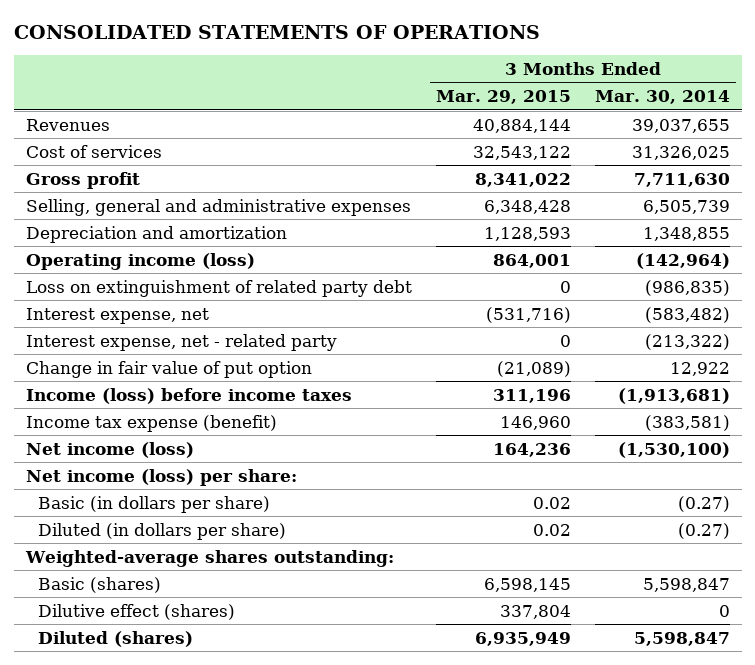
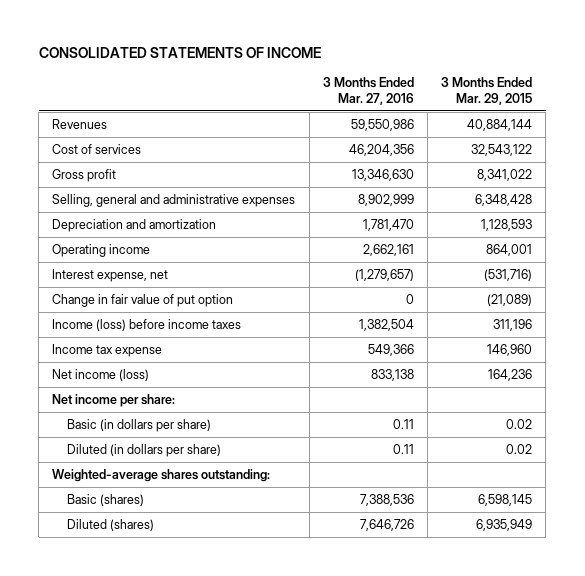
[13,25,540,40] CONSOLIDATED STATEMENTS OF OPERATIONS -> [38,46,321,58] CONSOLIDATED STATEMENTS OF INCOME
[594,89,730,104] Mar. 30, 2014 -> none
none -> [322,76,414,105] 3 Months Ended Mar. 27, 2016
[25,279,412,297] Loss on extinguishment of related party debt -> none
[25,252,255,270] Operating income (loss) -> [52,243,151,257] Operating income
[25,333,337,351] Interest expense, net - related party -> none
[25,414,277,432] Income tax expense (benefit) -> [52,343,163,357] Income tax expense
[25,468,297,486] Net income (loss) per share: -> [52,393,176,407] Net income per share:
[37,603,235,620] Dilutive effect (shares) -> none

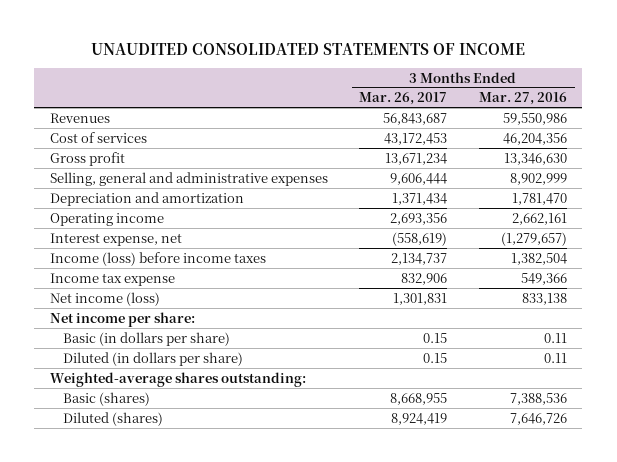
[38,46,321,58] CONSOLIDATED STATEMENTS OF INCOME -> [91,42,526,55] UNAUDITED CONSOLIDATED STATEMENTS OF INCOME
[441,76,533,105] 3 Months Ended Mar. 29, 2015 -> none
none -> [359,92,448,106] Mar. 26, 2017
[52,293,234,307] Change in fair value of put option -> none

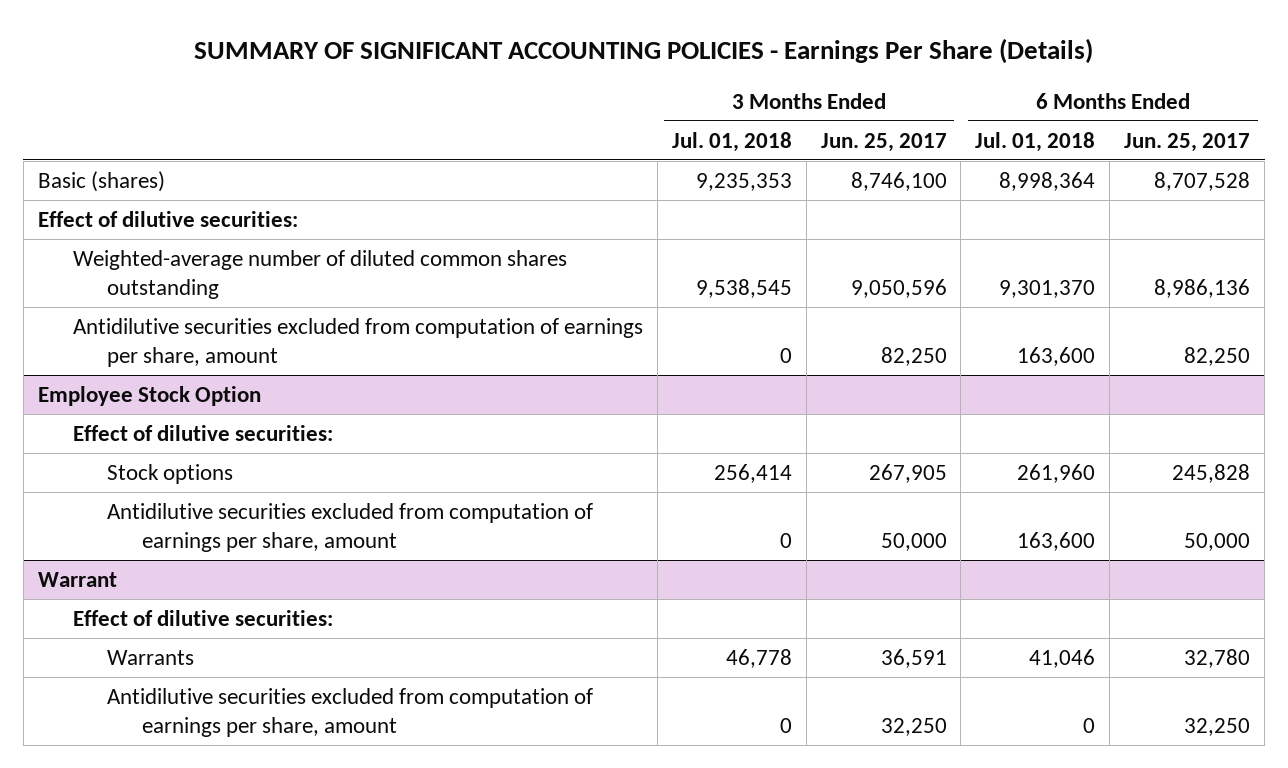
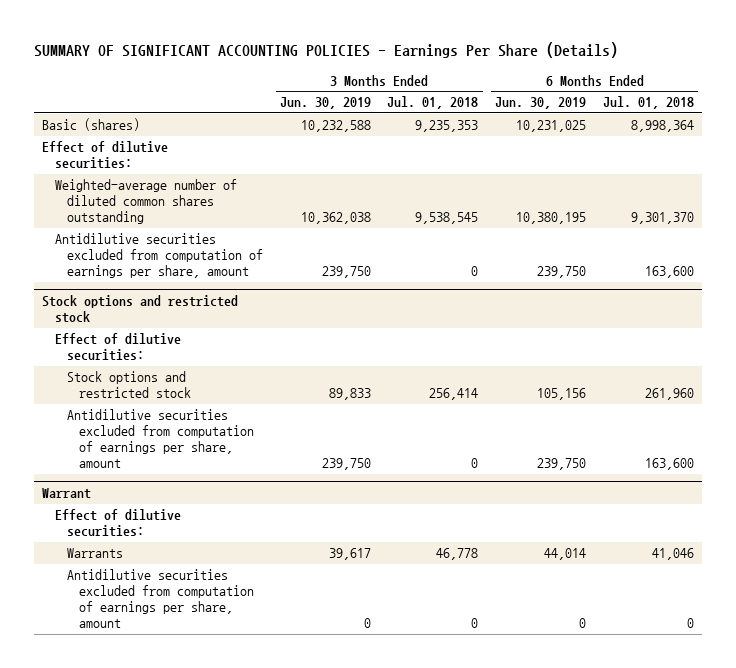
[820,132,947,152] Jun. 25, 2017 -> none
[1124,132,1251,152] Jun. 25, 2017 -> none
none -> [279,97,371,110] Jun. 30, 2019
none -> [495,97,587,110] Jun. 30, 2019
[37,385,261,406] Employee Stock Option -> none
none -> [42,295,239,324] Stock options and restricted stock
[107,463,234,484] Stock options -> [66,371,192,399] Stock options and restricted stock

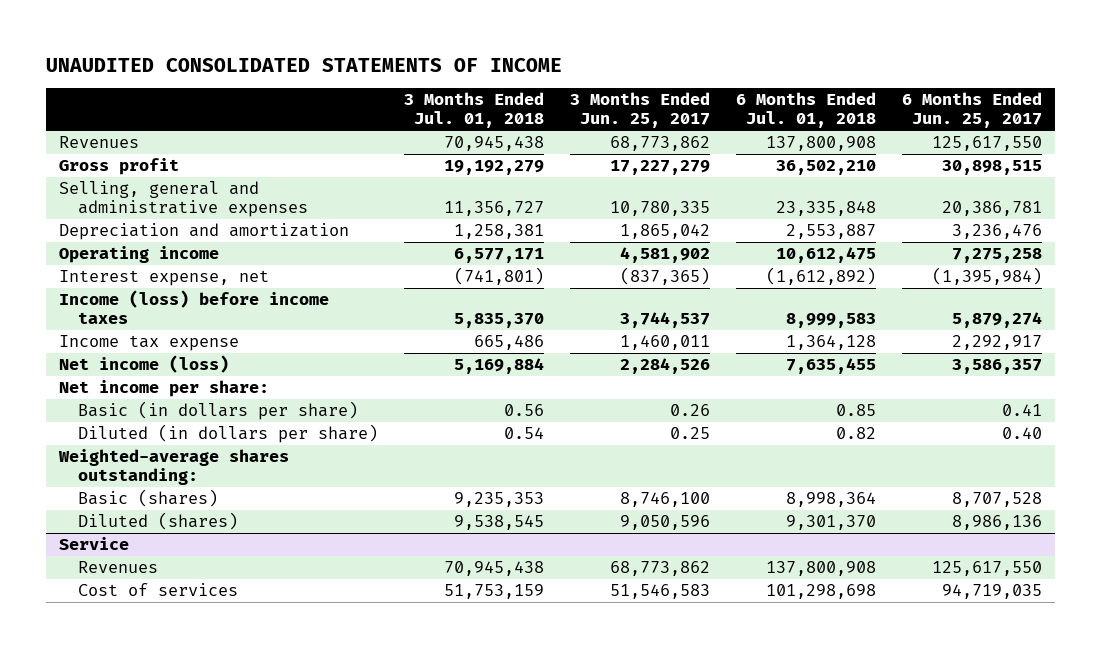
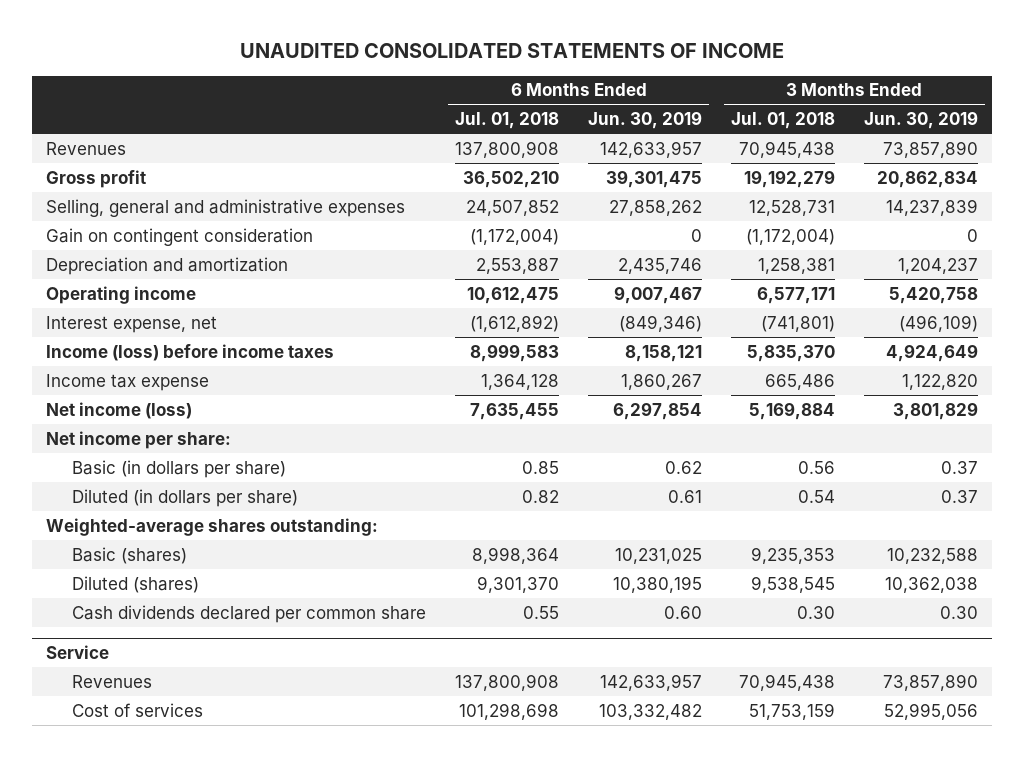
[569,92,710,129] 3 Months Ended Jun. 25, 2017 -> none
[902,92,1043,129] 6 Months Ended Jun. 25, 2017 -> none
none -> [588,110,703,129] Jun. 30, 2019
none -> [863,110,978,129] Jun. 30, 2019
[443,201,544,217] 11,356,727 -> [748,199,835,216] 12,528,731
[776,201,877,217] 23,335,848 -> [466,199,560,216] 24,507,852
none -> [46,227,314,246] Gain on contingent consideration
none -> [72,604,427,623] Cash dividends declared per common share

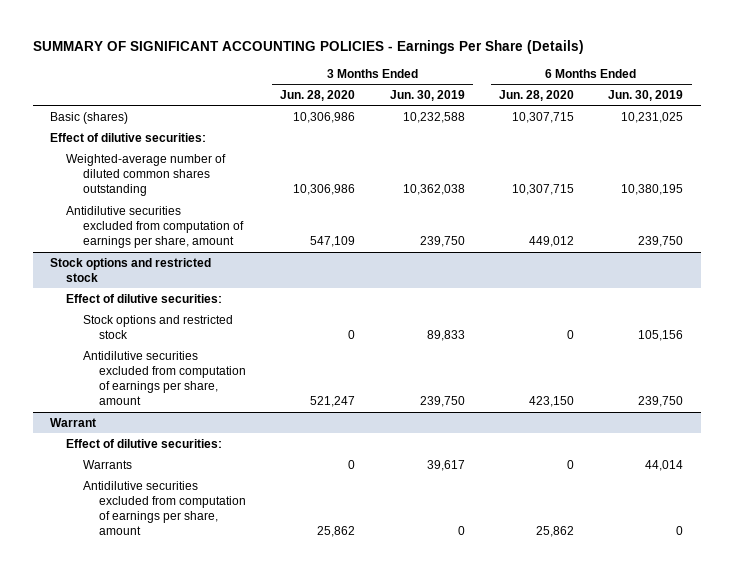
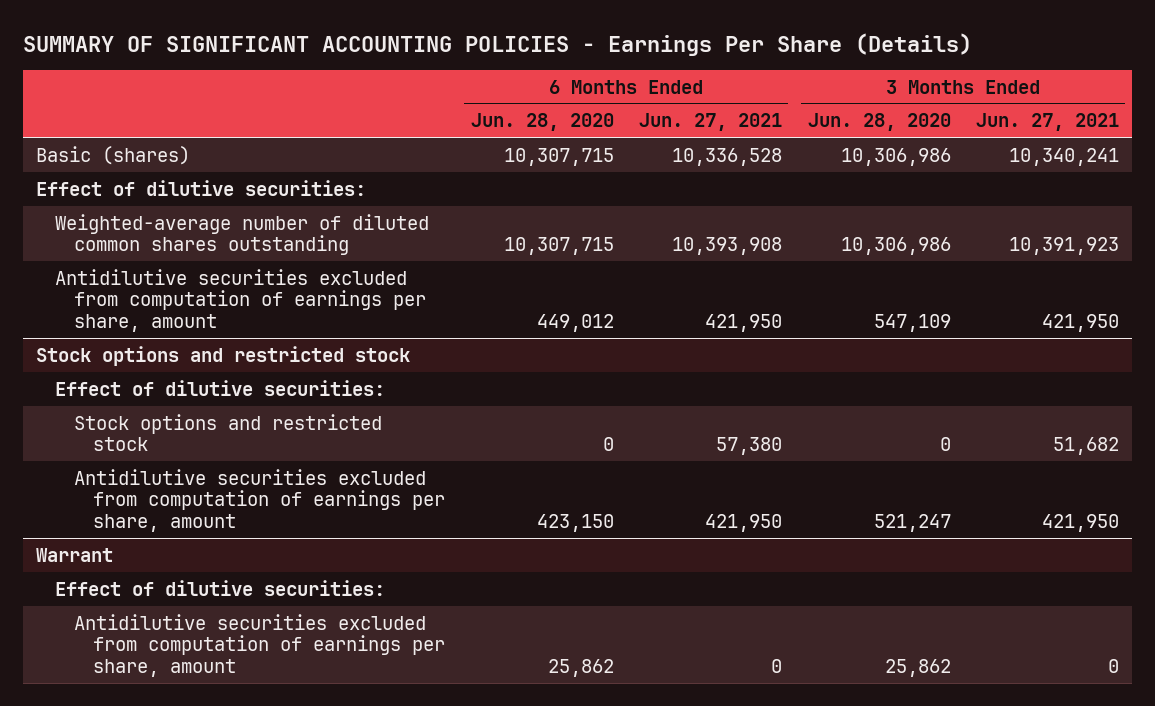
[389,89,465,101] Jun. 30, 2019 -> none
[608,89,684,101] Jun. 30, 2019 -> none
none -> [639,113,783,132] Jun. 27, 2021
none -> [975,113,1119,132] Jun. 27, 2021
[82,459,132,469] Warrants -> none

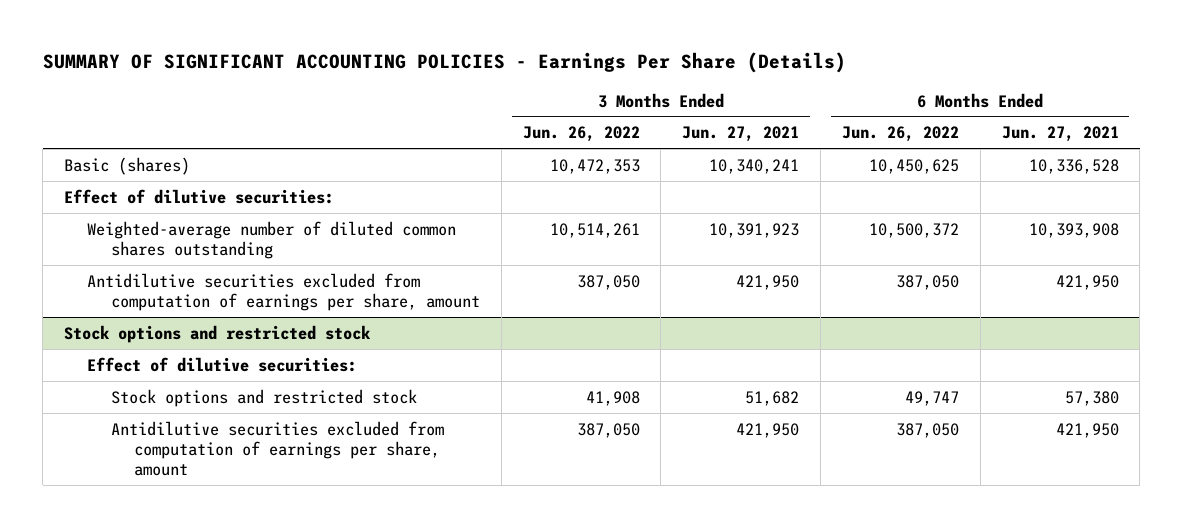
[470,113,614,132] Jun. 28, 2020 -> none
[807,113,951,132] Jun. 28, 2020 -> none
none -> [522,126,640,143] Jun. 26, 2022
none -> [841,126,959,143] Jun. 26, 2022
[35,547,113,562] Warrant -> none
[54,579,385,596] Effect of dilutive securities: -> none
[74,613,446,677] Antidilutive securities excluded from computation of earnings per share, amount -> none

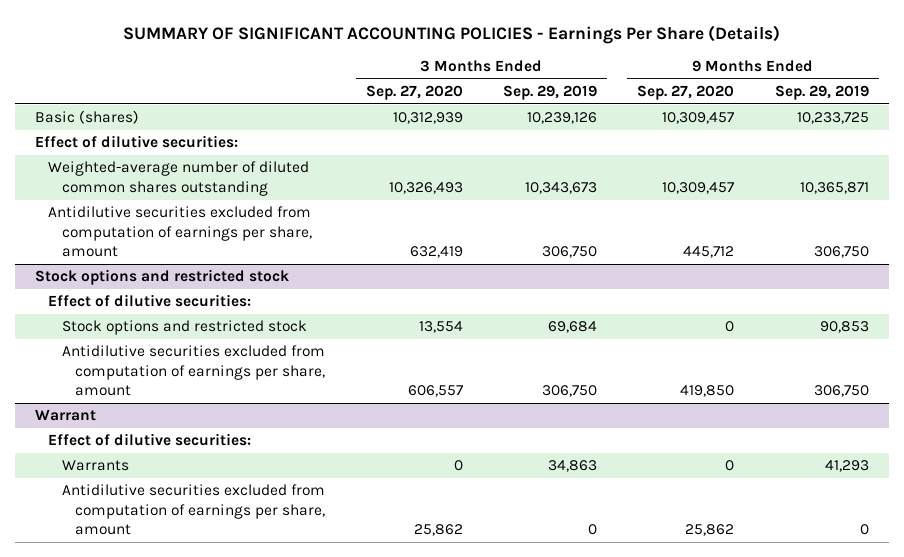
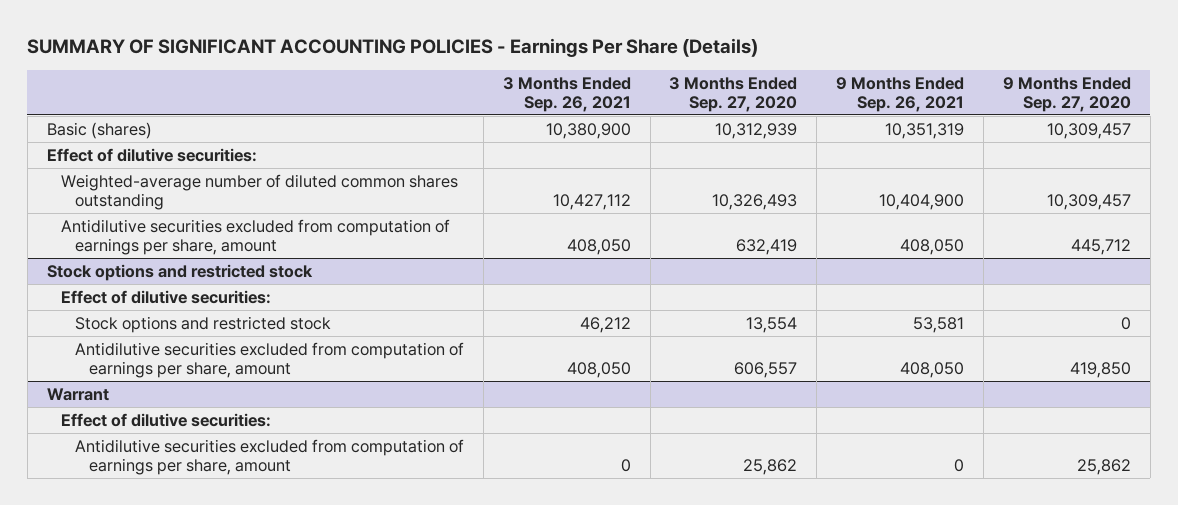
[503,85,598,101] Sep. 29, 2019 -> none
[774,85,869,101] Sep. 29, 2019 -> none
none -> [502,76,631,112] 3 Months Ended Sep. 26, 2021
none -> [836,76,965,112] 9 Months Ended Sep. 26, 2021
[61,460,129,472] Warrants -> none

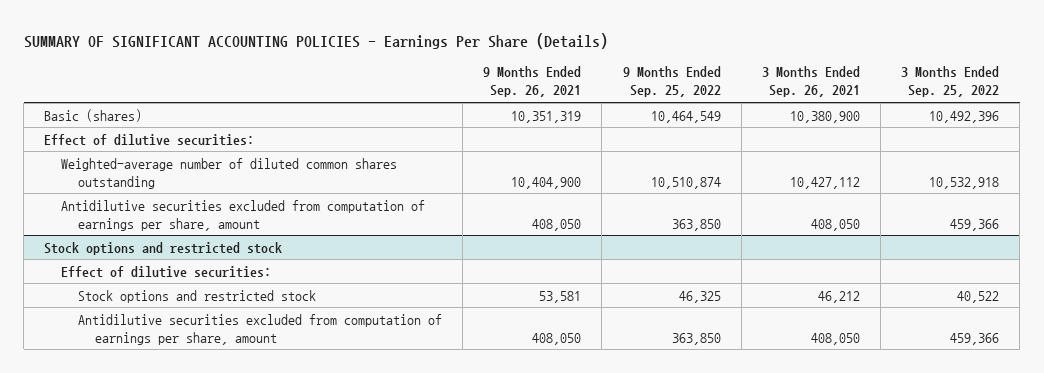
[669,76,798,112] 3 Months Ended Sep. 27, 2020 -> none
[1002,76,1131,112] 9 Months Ended Sep. 27, 2020 -> none
none -> [622,66,721,98] 9 Months Ended Sep. 25, 2022
none -> [901,66,1000,98] 3 Months Ended Sep. 25, 2022
[46,388,109,402] Warrant -> none
[60,413,271,428] Effect of dilutive securities: -> none
[75,439,465,476] Antidilutive securities excluded from computation of earnings per share, amount -> none

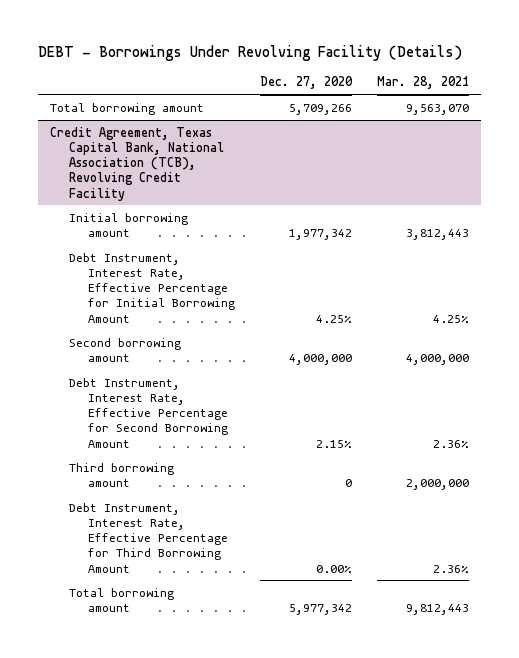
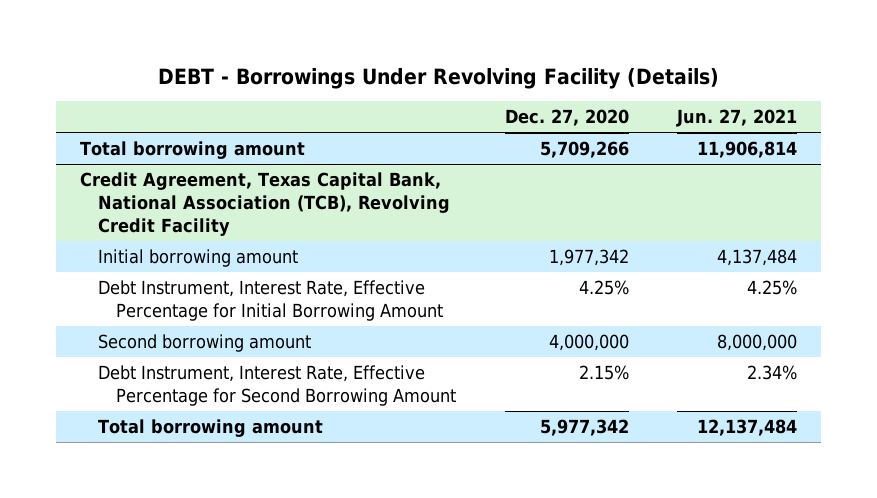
[376,76,469,90] Mar. 28, 2021 -> none
none -> [675,109,797,128] Jun. 27, 2021
[68,462,174,487] Third borrowing amount -> none
[68,502,228,573] Debt Instrument, Interest Rate, Effective Percentage for Third Borrowing Amount -> none

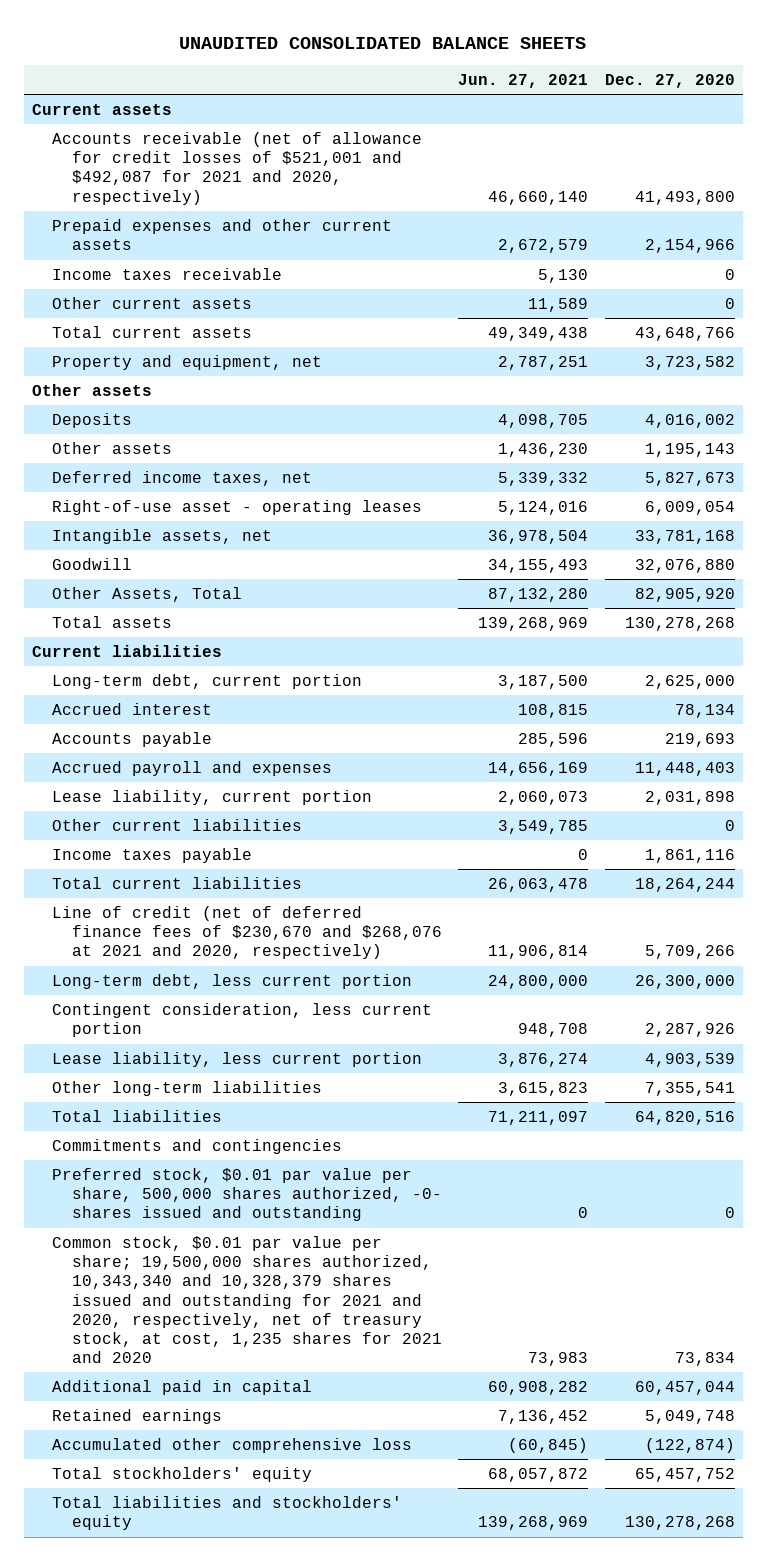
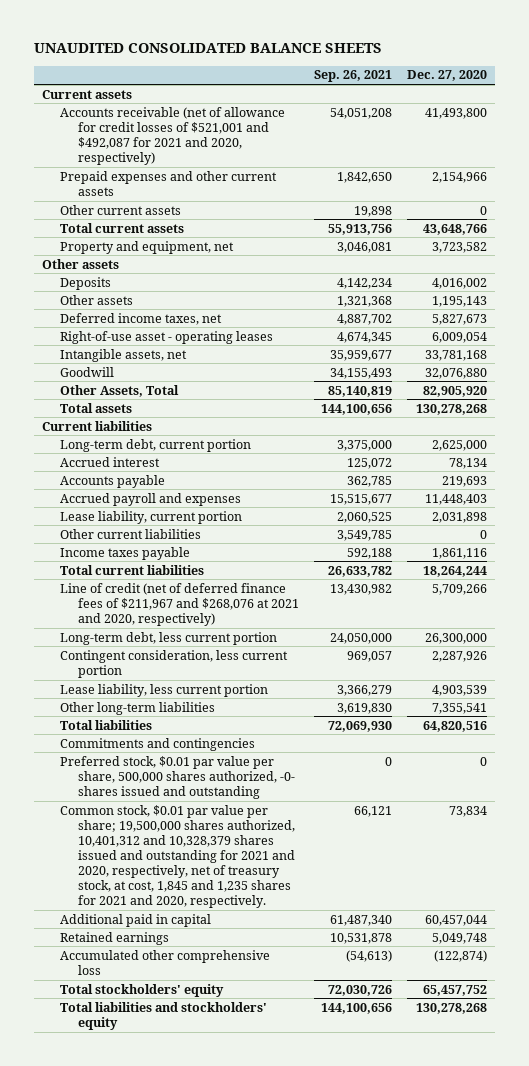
[458,74,589,89] Jun. 27, 2021 -> none
none -> [313,70,392,83] Sep. 26, 2021
[51,268,282,281] Income taxes receivable -> none
[51,906,442,960] Line of credit (net of deferred finance fees of $230,670 and $268,076 at 2021 and 2020, respectively) -> [59,582,299,626] Line of credit (net of deferred finance fees of $211,967 and $268,076 at 2021 and 2020, respectively)
[51,1236,442,1363] Common stock, $0.01 par value per share; 19,500,000 shares authorized, 10,343,340 and 10,328,379 shares issued and outstanding for 2021 and 2020, respectively, net of treasury stock, at cost, 1,235 shares for 2021 and 2020 -> [59,804,295,909] Common stock, $0.01 par value per share; 19,500,000 shares authorized, 10,401,312 and 10,328,379 shares issued and outstanding for 2021 and 2020, respectively, net of treasury stock, at cost, 1,845 and 1,235 shares for 2021 and 2020, respectively.

